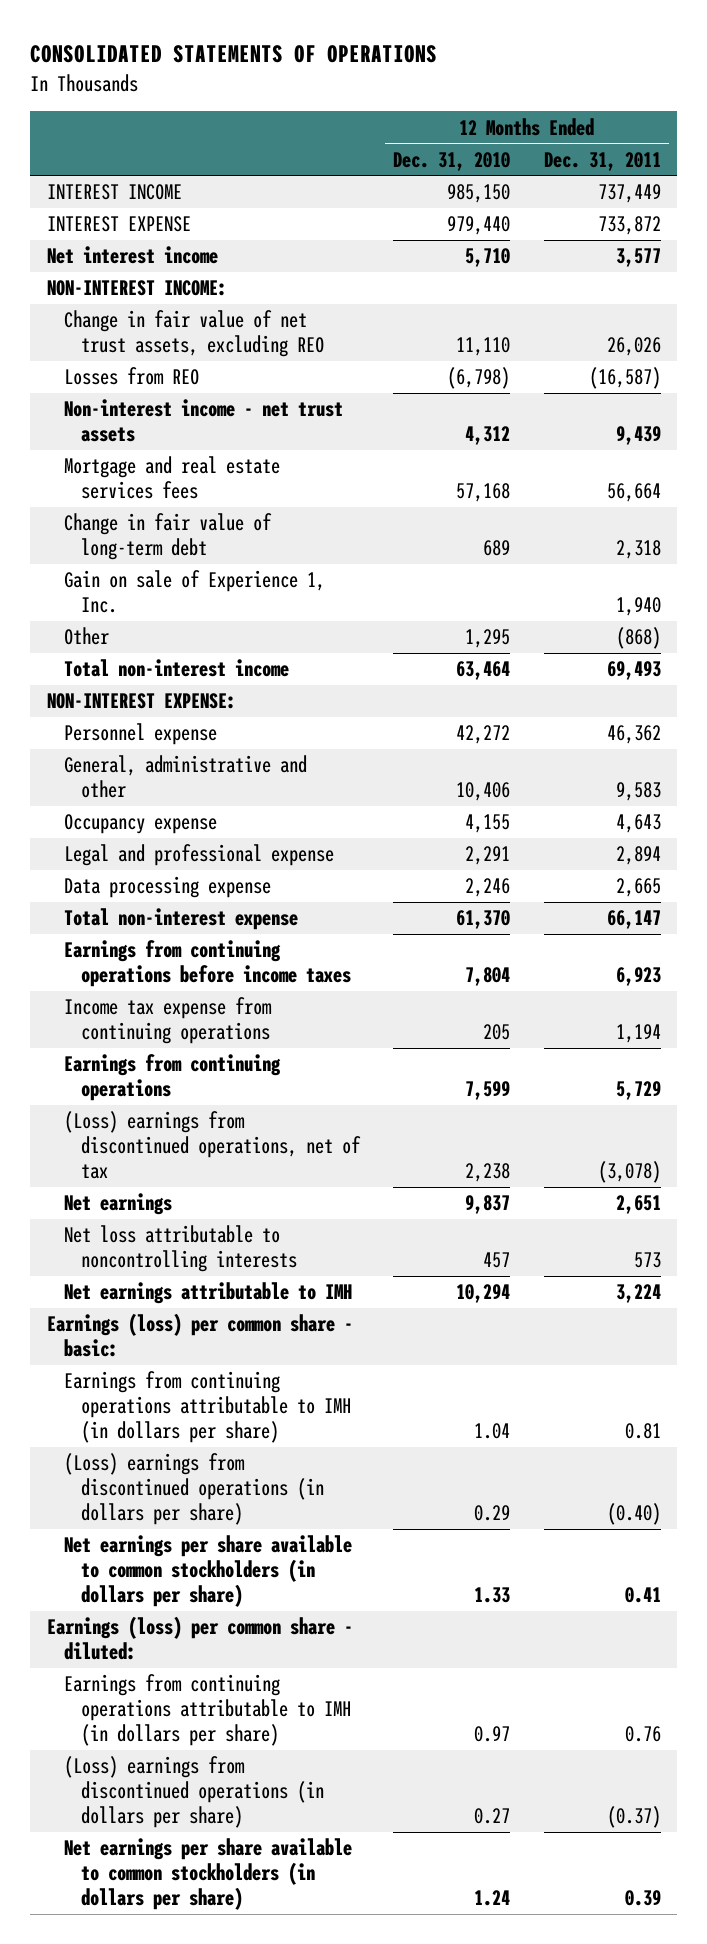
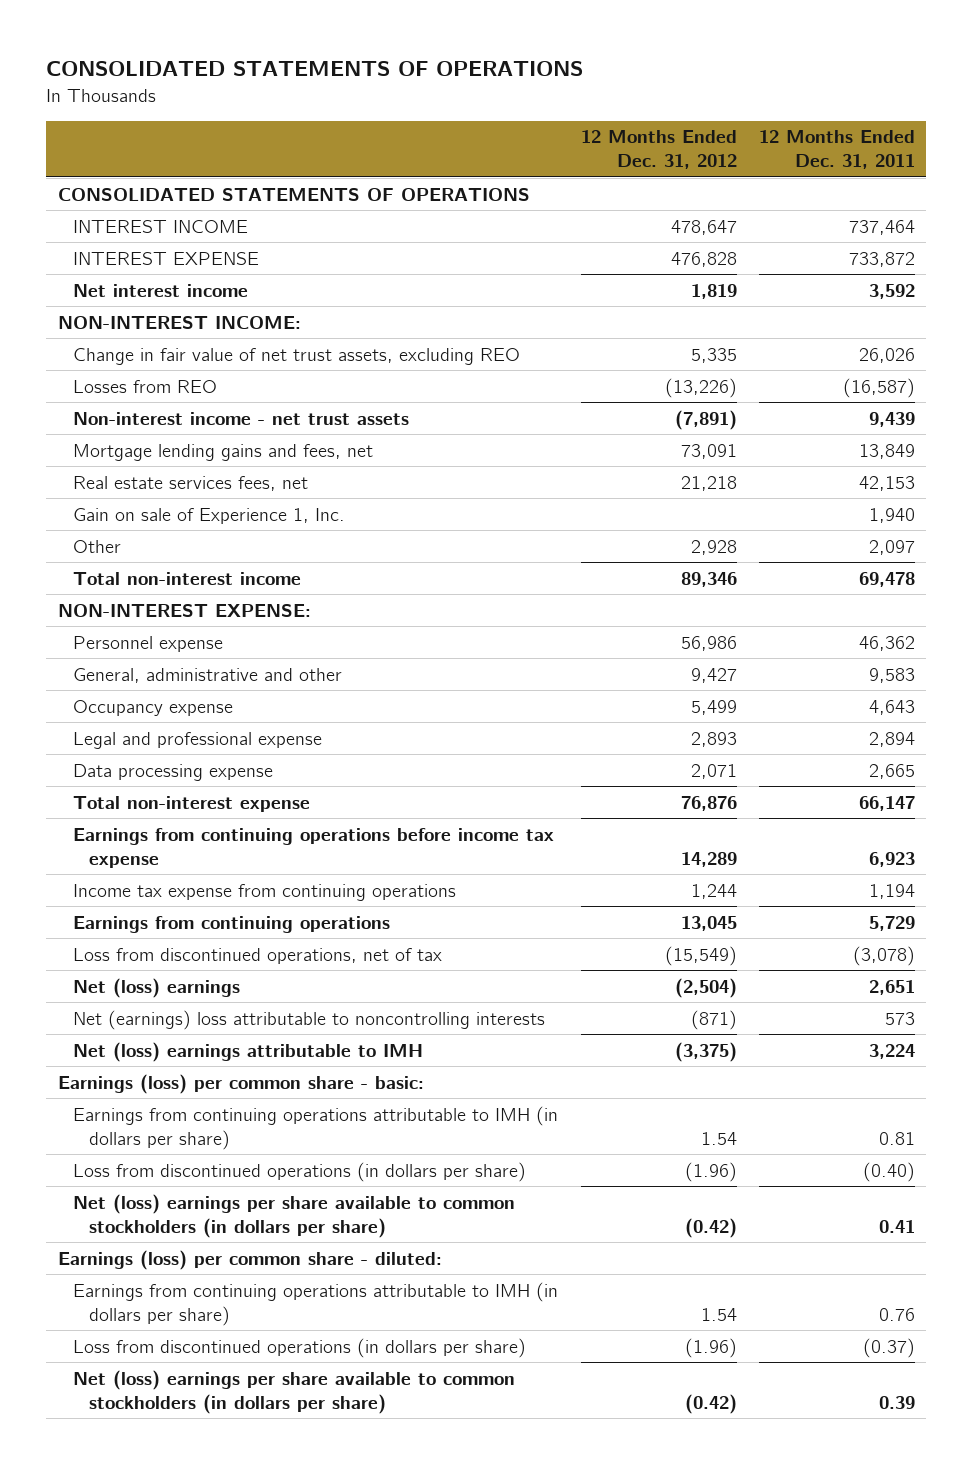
[393,151,511,171] Dec. 31, 2010 -> none
none -> [580,130,737,170] 12 Months Ended Dec. 31, 2012
none -> [57,187,530,201] CONSOLIDATED STATEMENTS OF OPERATIONS
[597,184,661,204] 737,449 -> [849,219,916,235] 737,464
[615,248,661,268] 3,577 -> [869,283,916,299] 3,592
[63,513,272,561] Change in fair value of long-term debt -> none
none -> [73,443,374,461] Mortgage lending gains and fees, net
[63,456,280,500] Mortgage and real estate services fees -> [73,475,309,491] Real estate services fees, net
[606,483,661,503] 56,664 -> [859,475,916,491] 42,153
[615,627,661,650] (868) -> [869,539,916,555] 2,097
[606,661,661,681] 69,493 -> [859,571,916,587] 69,478
[63,940,352,988] Earnings from continuing operations before income taxes -> [73,827,555,868] Earnings from continuing operations before income tax expense
[63,1111,362,1179] (Loss) earnings from discontinued operations, net of tax -> [73,947,443,964] Loss from discontinued operations, net of tax
[63,1193,172,1216] Net earnings -> [73,977,241,998] Net (loss) earnings
[63,1225,298,1273] Net loss attributable to noncontrolling interests -> [73,1009,546,1030] Net (earnings) loss attributable to noncontrolling interests
[63,1282,352,1305] Net earnings attributable to IMH -> [73,1041,424,1062] Net (loss) earnings attributable to IMH
[63,1453,325,1525] (Loss) earnings from discontinued operations (in dollars per share) -> [73,1161,527,1182] Loss from discontinued operations (in dollars per share)
[63,1535,352,1607] Net earnings per share available to common stockholders (in dollars per share) -> [73,1193,516,1238] Net (loss) earnings per share available to common stockholders (in dollars per share)
[63,1756,325,1828] (Loss) earnings from discontinued operations (in dollars per share) -> [73,1337,527,1358] Loss from discontinued operations (in dollars per share)
[63,1838,352,1910] Net earnings per share available to common stockholders (in dollars per share) -> [73,1369,516,1414] Net (loss) earnings per share available to common stockholders (in dollars per share)

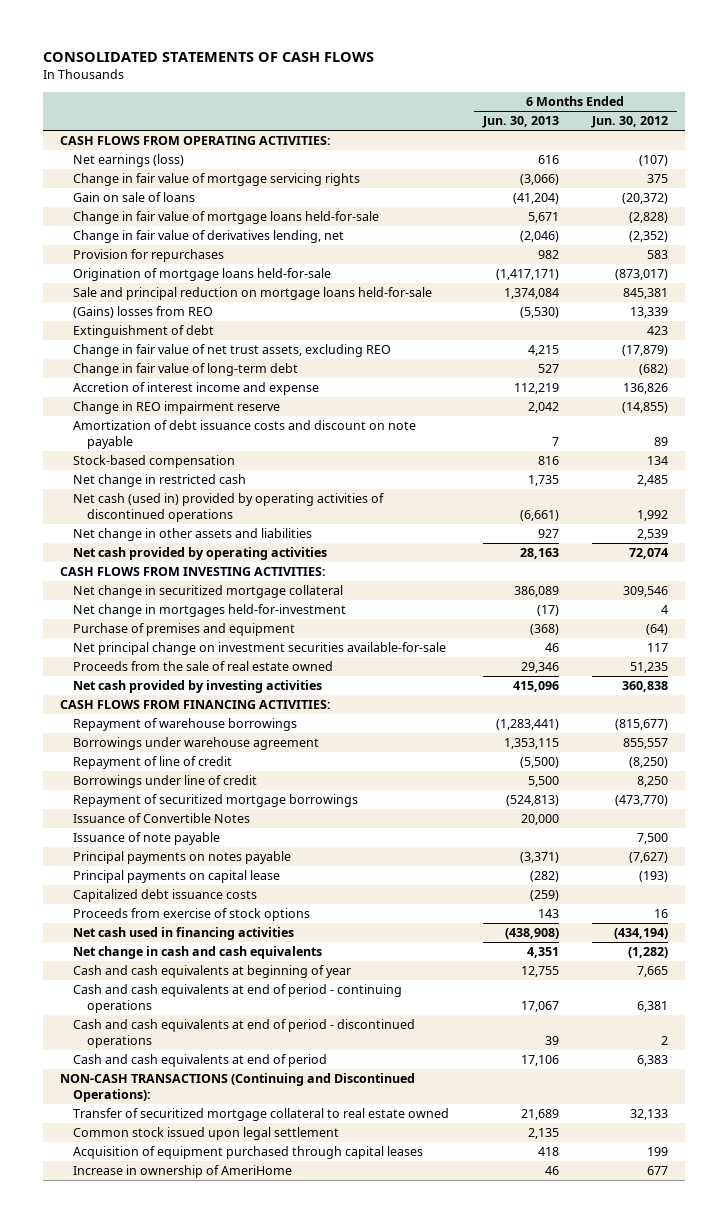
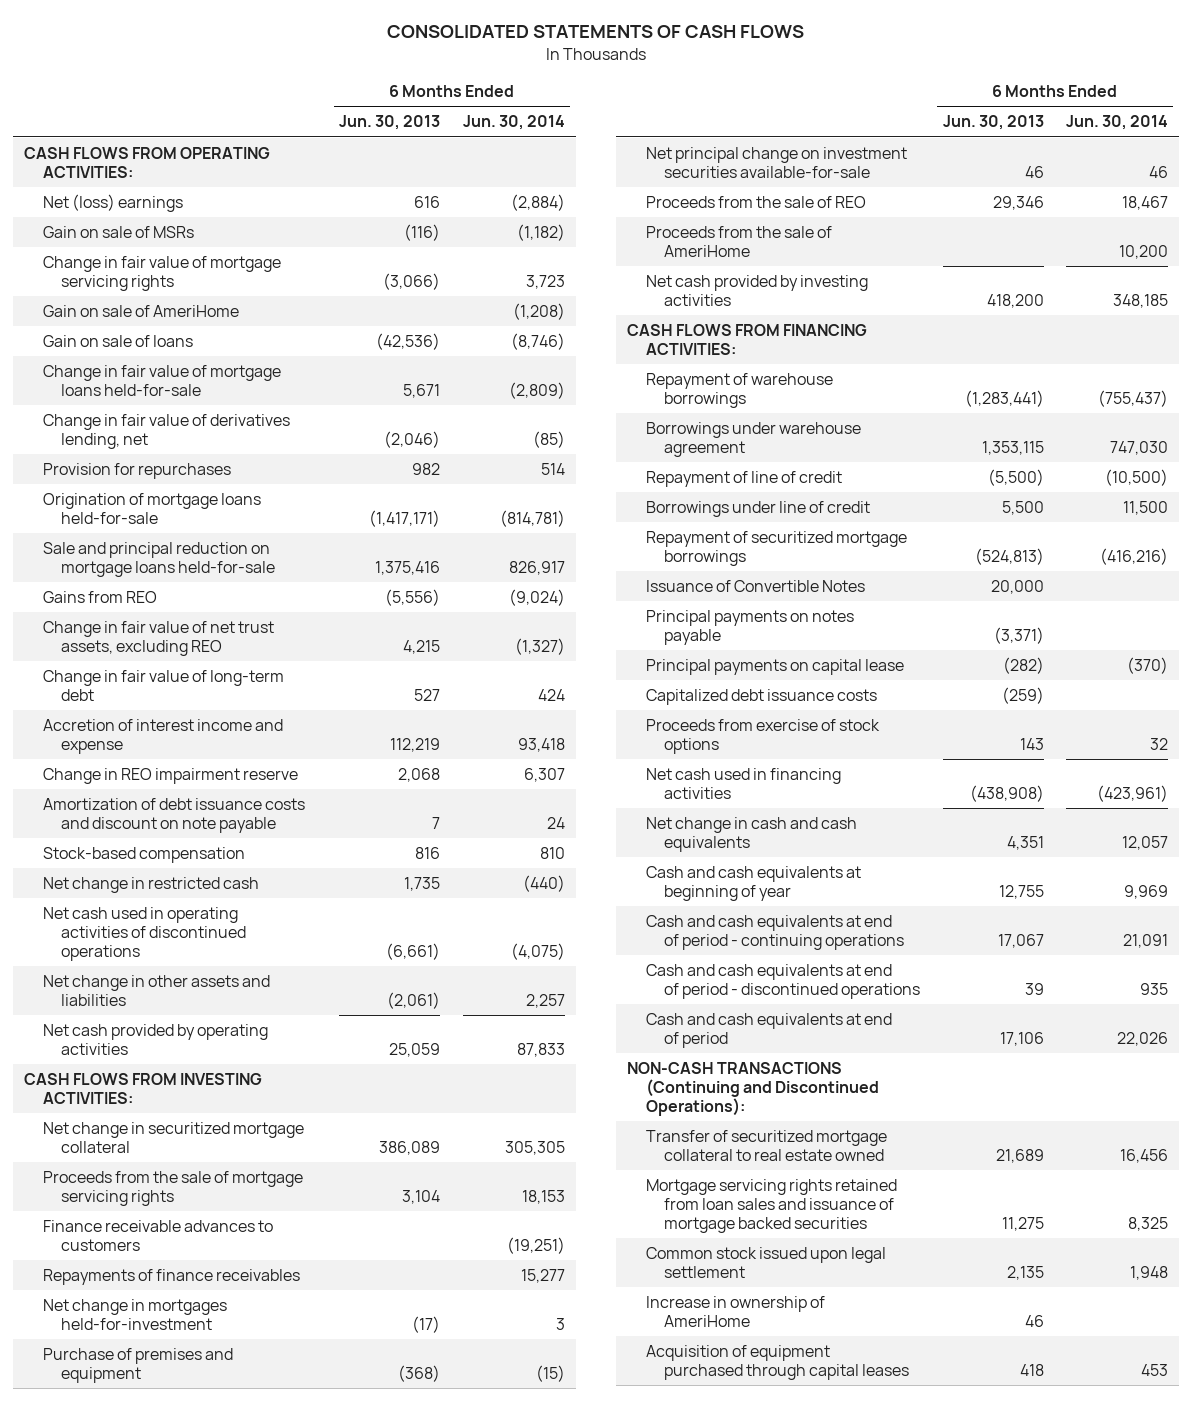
[591,116,669,129] Jun. 30, 2012 -> none
none -> [462,115,565,131] Jun. 30, 2014
[73,154,185,168] Net earnings (loss) -> [42,194,183,213] Net (loss) earnings
none -> [42,226,194,239] Gain on sale of MSRs
none -> [42,305,239,318] Gain on sale of AmeriHome
[512,193,559,205] (41,204) -> [376,333,441,351] (42,536)
[73,325,215,339] Extinguishment of debt -> none
[503,288,559,300] 1,374,084 -> [375,561,441,576] 1,375,416
[73,306,214,319] (Gains) losses from REO -> [42,591,157,604] Gains from REO
[519,307,559,319] (5,530) -> [385,589,441,607] (5,556)
[527,402,559,414] 2,042 -> [398,768,441,783] 2,068
[73,493,385,523] Net cash (used in) provided by operating activities of discontinued operations -> [42,907,247,961] Net cash used in operating activities of discontinued operations
[537,529,559,539] 927 -> [387,992,441,1010] (2,061)
[519,548,559,560] 28,163 -> [389,1043,441,1058] 25,059
none -> [42,1171,303,1207] Proceeds from the sale of mortgage servicing rights
none -> [42,1220,273,1252] Finance receivable advances to customers
none -> [42,1269,300,1286] Repayments of finance receivables
[73,661,334,672] Proceeds from the sale of real estate owned -> [645,196,866,209] Proceeds from the sale of REO
none -> [645,226,832,258] Proceeds from the sale of AmeriHome
[512,681,559,693] 415,096 -> [986,294,1044,309] 418,200
[73,832,221,846] Issuance of note payable -> none
none -> [645,1179,897,1233] Mortgage servicing rights retained from loan sales and issuance of mortgage backed securities
[73,1146,424,1160] Acquisition of equipment purchased through capital leases -> [645,1345,910,1381] Acquisition of equipment purchased through capital leases

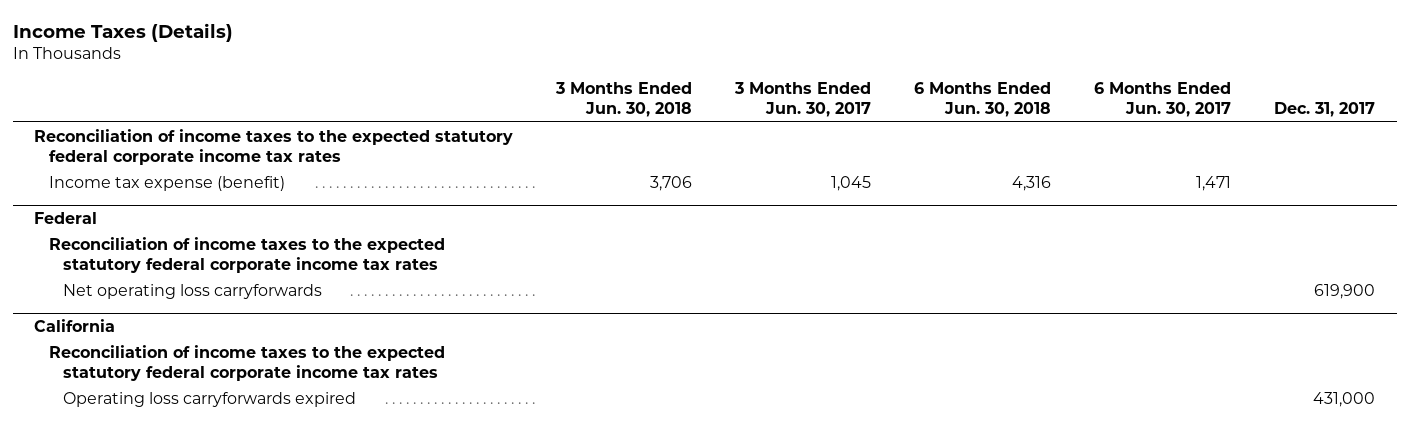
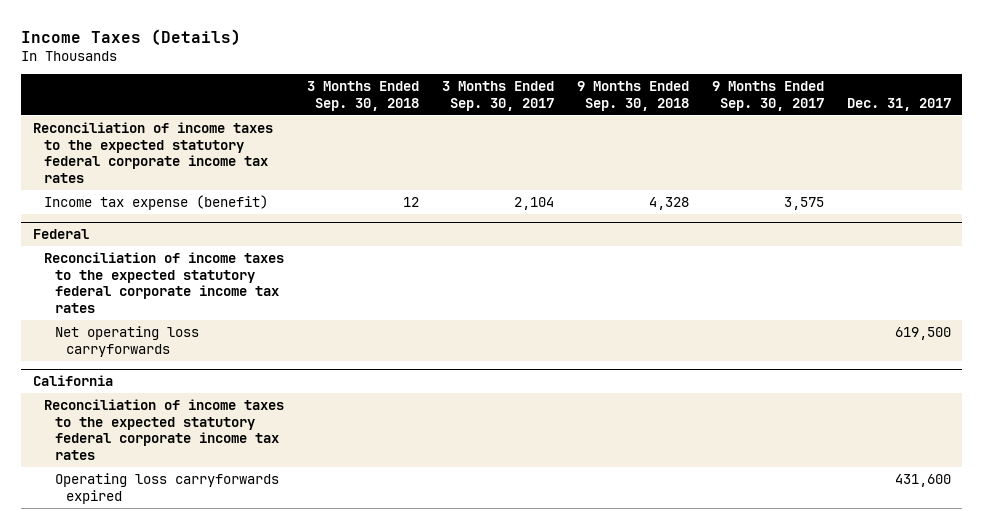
[555,81,693,117] 3 Months Ended Jun. 30, 2018 -> none
[734,81,872,117] 3 Months Ended Jun. 30, 2017 -> none
[914,81,1052,117] 6 Months Ended Jun. 30, 2018 -> none
[1094,81,1232,117] 6 Months Ended Jun. 30, 2017 -> none
none -> [307,81,420,112] 3 Months Ended Sep. 30, 2018
none -> [442,81,555,112] 3 Months Ended Sep. 30, 2017
none -> [576,81,689,112] 9 Months Ended Sep. 30, 2018
none -> [711,81,824,112] 9 Months Ended Sep. 30, 2017
[1314,283,1376,299] 619,900 -> [894,326,951,340] 619,500
[1313,391,1376,407] 431,000 -> [894,473,951,487] 431,600

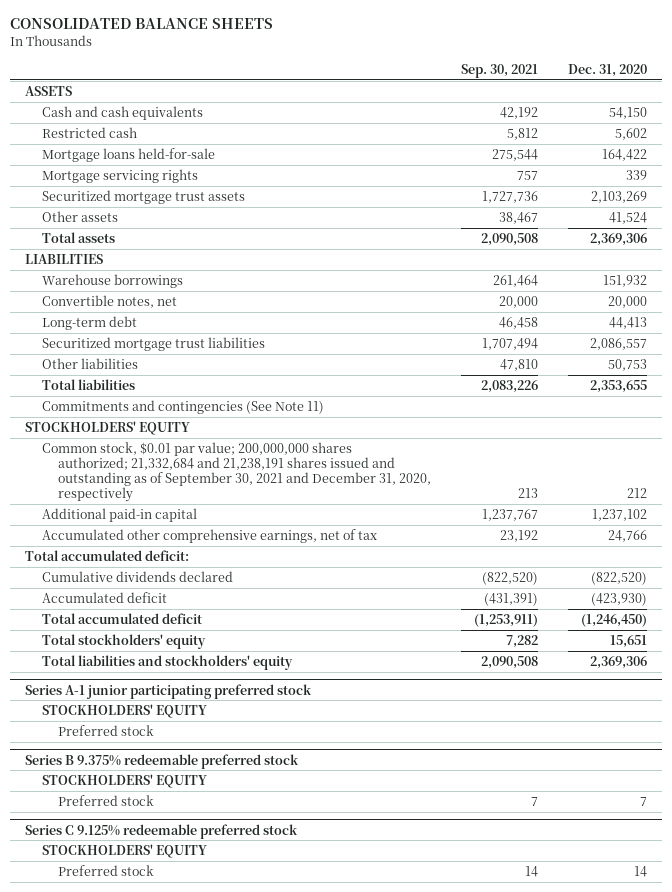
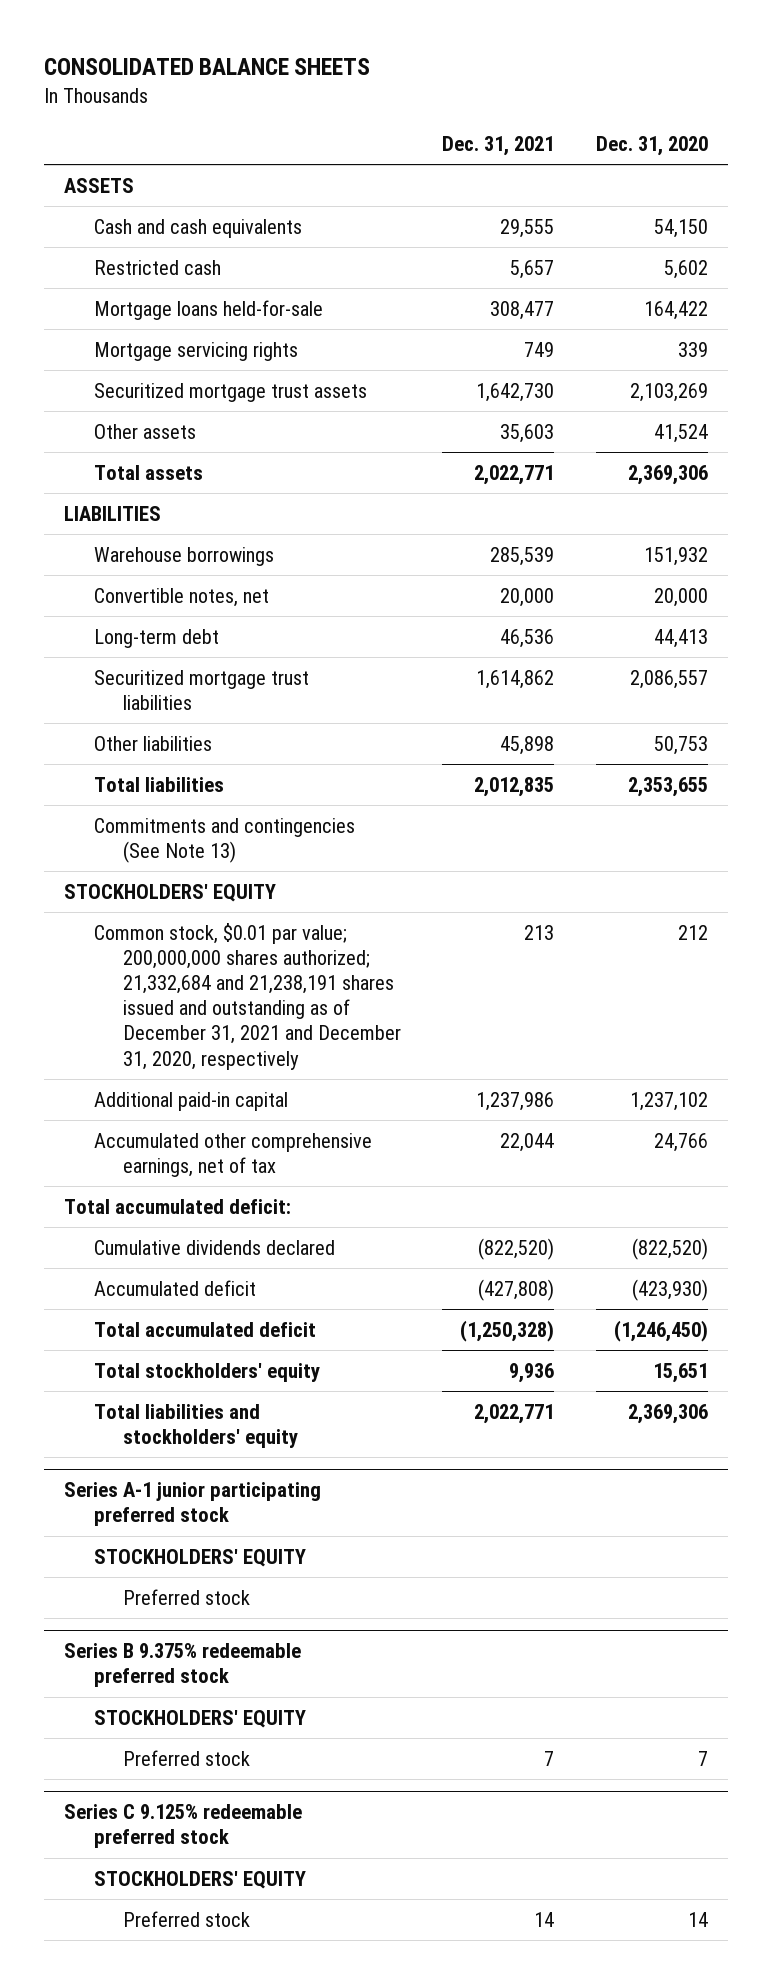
[461,63,539,78] Sep. 30, 2021 -> none
none -> [442,135,555,156] Dec. 31, 2021
[41,400,324,415] Commitments and contingencies (See Note 11) -> [93,817,355,863] Commitments and contingencies (See Note 13)
[41,442,432,503] Common stock, $0.01 par value; 200,000,000 shares authorized; 21,332,684 and 21,238,191 shares issued and outstanding as of September 30, 2021 and December 31, 2020, respectively -> [93,922,402,1070] Common stock, $0.01 par value; 200,000,000 shares authorized; 21,332,684 and 21,238,191 shares issued and outstanding as of December 31, 2021 and December 31, 2020, respectively

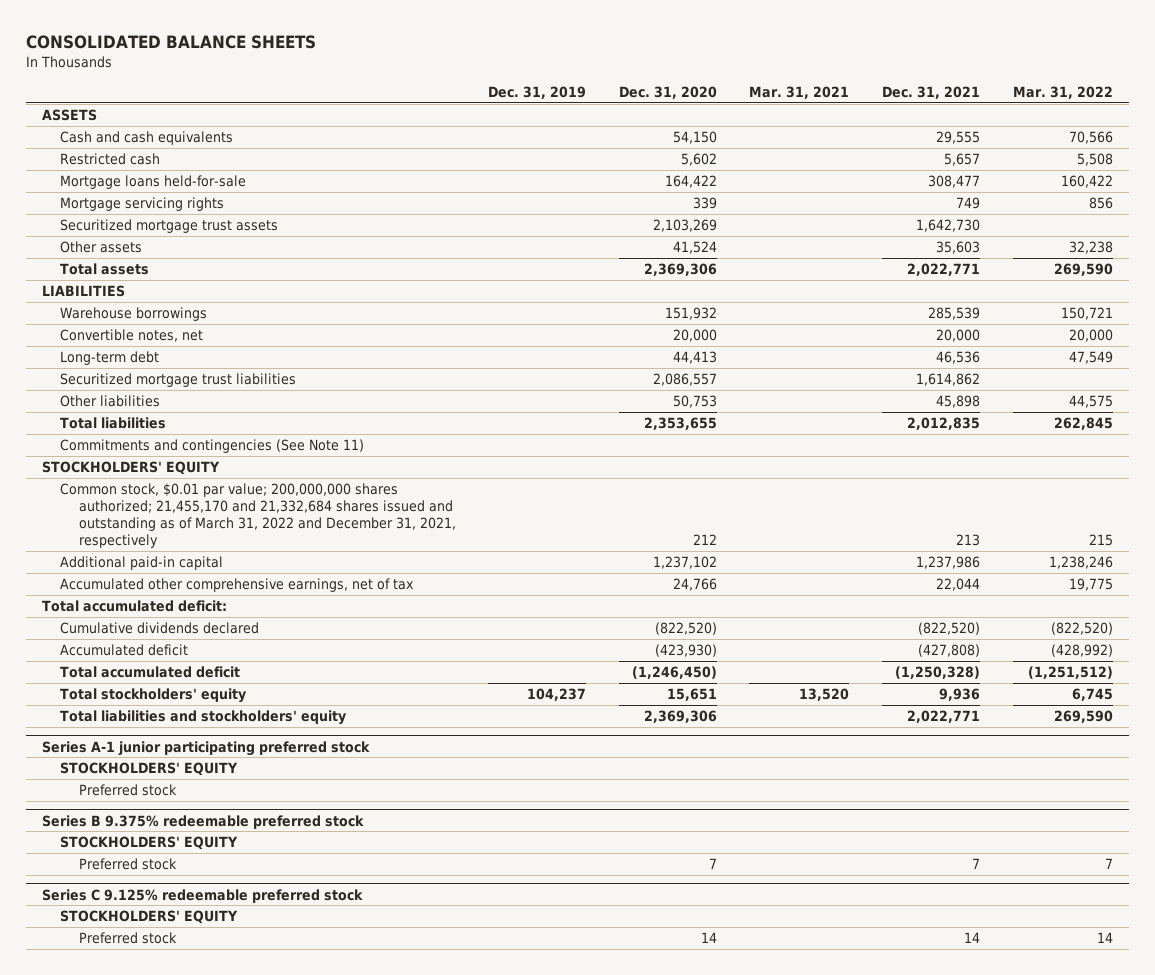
none -> [488,86,587,100] Dec. 31, 2019
none -> [749,86,850,100] Mar. 31, 2021
none -> [1012,86,1113,100] Mar. 31, 2022
[93,817,355,863] Commitments and contingencies (See Note 13) -> [60,439,365,454] Commitments and contingencies (See Note 11)
[93,922,402,1070] Common stock, $0.01 par value; 200,000,000 shares authorized; 21,332,684 and 21,238,191 shares issued and outstanding as of December 31, 2021 and December 31, 2020, respectively -> [60,483,456,549] Common stock, $0.01 par value; 200,000,000 shares authorized; 21,455,170 and 21,332,684 shares issued and outstanding as of March 31, 2022 and December 31, 2021, respectively

